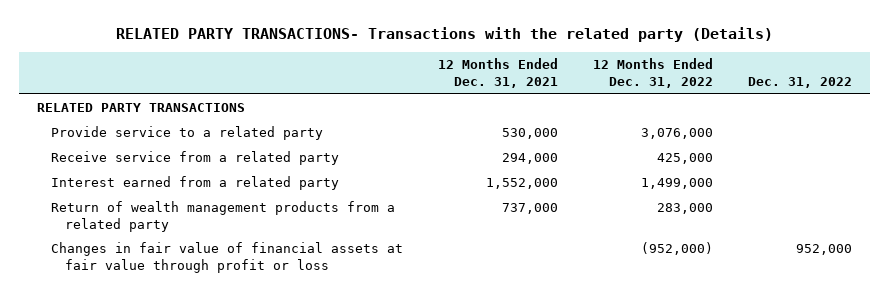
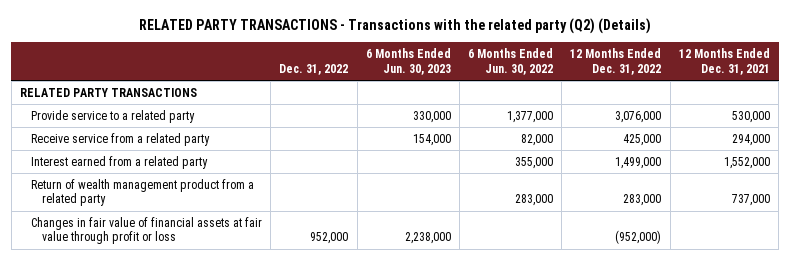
[115,27,773,43] RELATED PARTY TRANSACTIONS- Transactions with the related party (Details) -> [138,18,651,35] RELATED PARTY TRANSACTIONS - Transactions with the related party (Q2) (Details)
none -> [365,48,451,75] 6 Months Ended Jun. 30, 2023
none -> [468,48,554,75] 6 Months Ended Jun. 30, 2022
[50,201,395,232] Return of wealth management products from a related party -> [31,178,255,207] Return of wealth management product from a related party

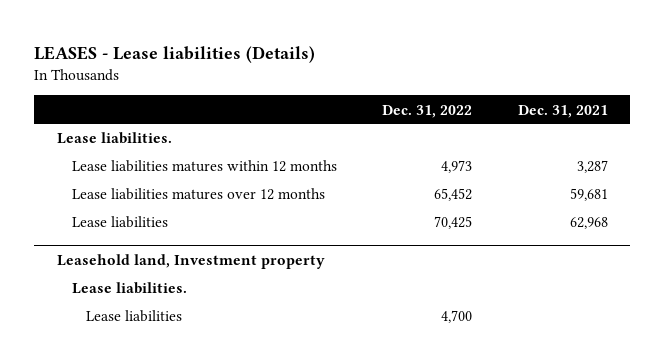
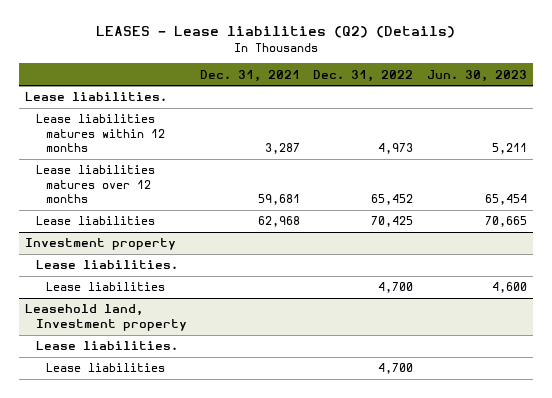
[34,45,316,63] LEASES - Lease liabilities (Details) -> [95,26,455,39] LEASES - Lease liabilities (Q2) (Details)
none -> [426,69,527,82] Jun. 30, 2023
none -> [25,238,177,251] Investment property
none -> [35,260,178,270] Lease liabilities.
none -> [46,282,166,292] Lease liabilities

